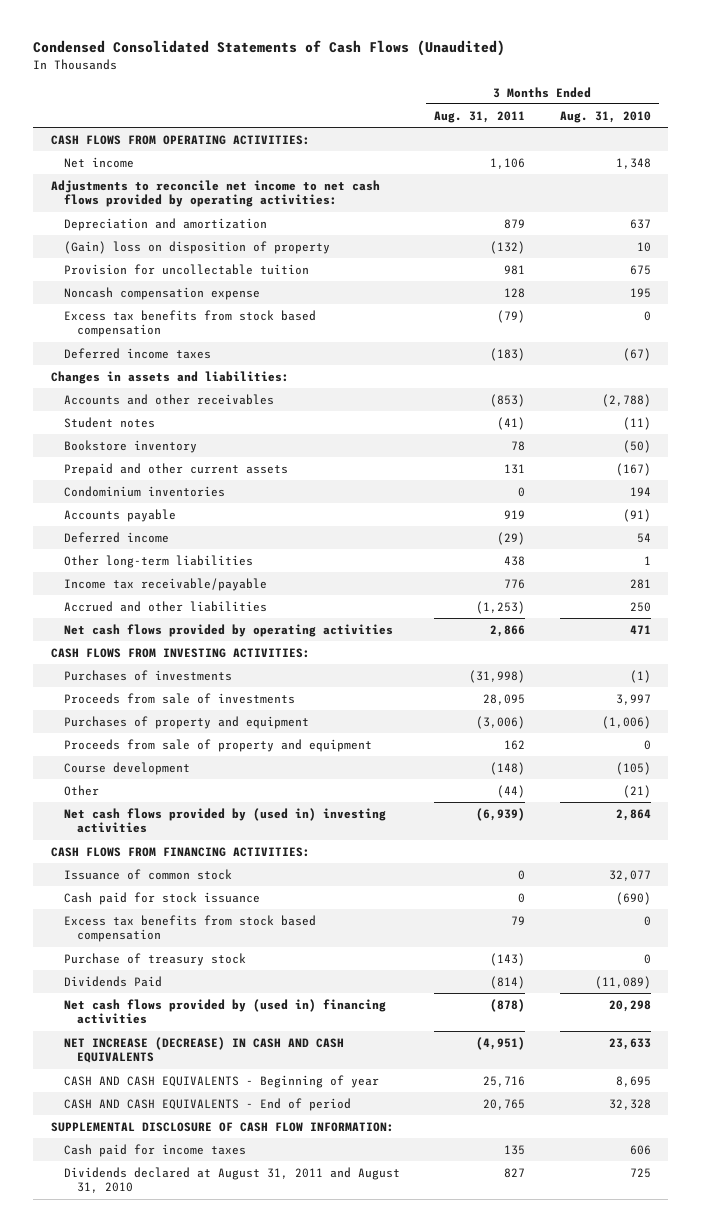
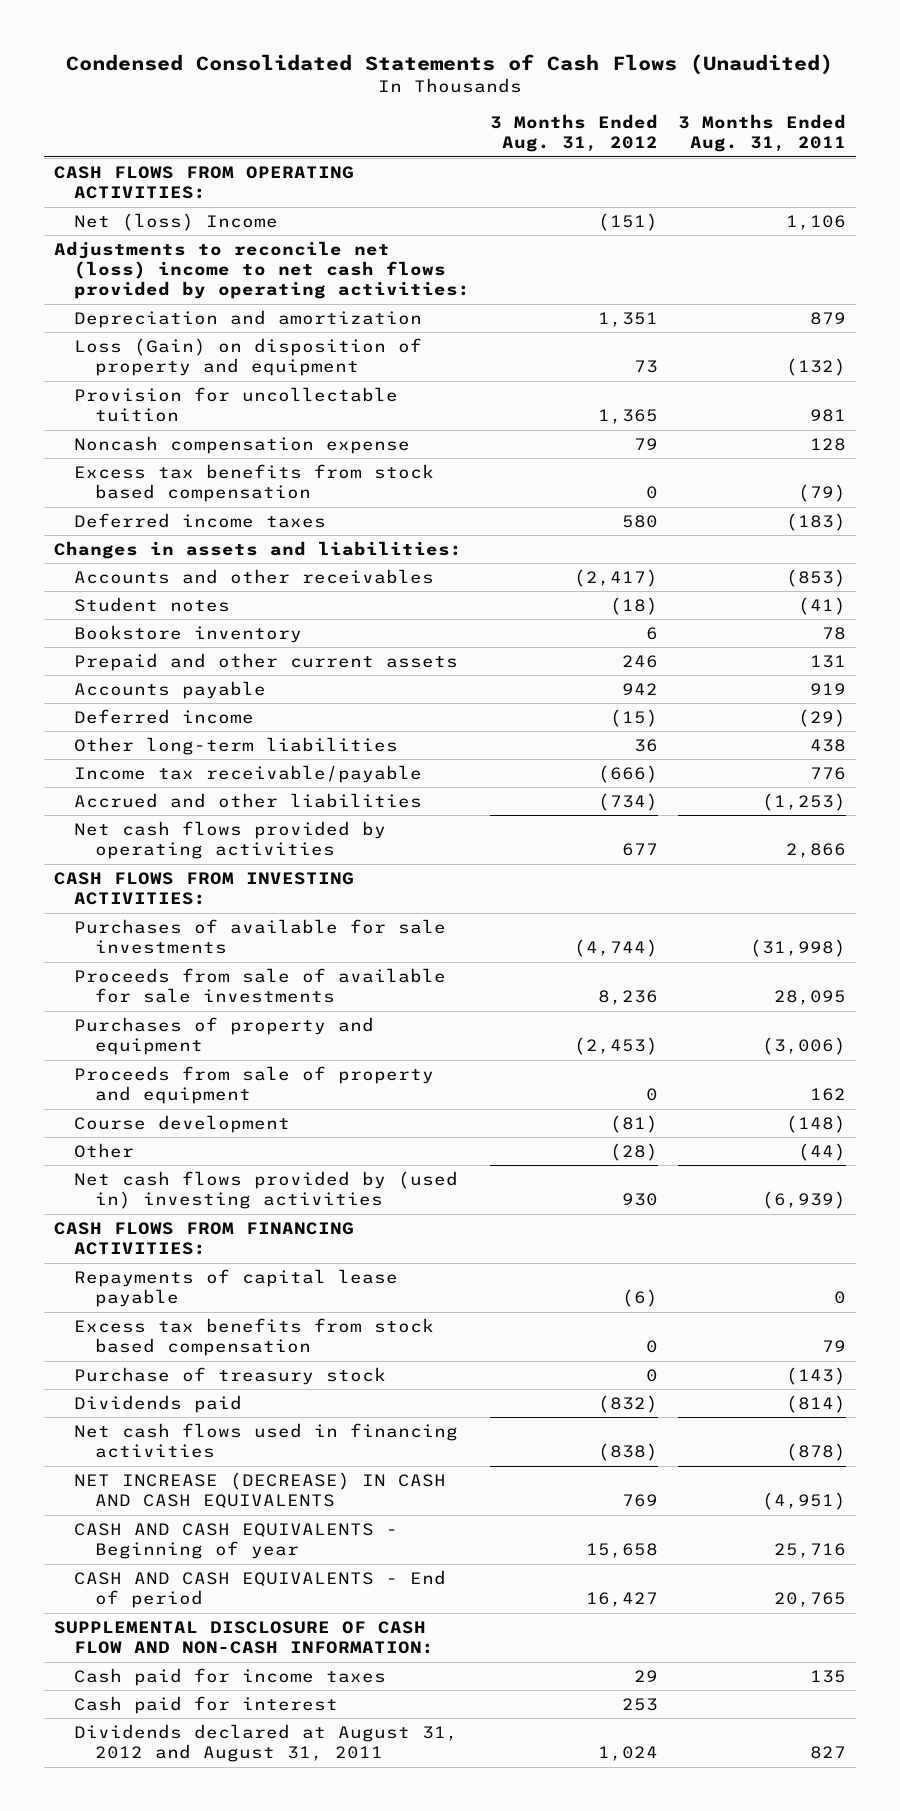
[559,110,651,123] Aug. 31, 2010 -> none
none -> [490,114,659,153] 3 Months Ended Aug. 31, 2012
[63,156,134,168] Net income -> [74,213,279,232] Net (loss) Income
[50,179,380,208] Adjustments to reconcile net income to net cash flows provided by operating activities: -> [53,241,471,300] Adjustments to reconcile net (loss) income to net cash flows provided by operating activities:
[63,240,330,254] (Gain) loss on disposition of property -> [74,338,423,377] Loss (Gain) on disposition of property and equipment
[63,485,225,497] Condominium inventories -> none
[63,669,232,681] Purchases of investments -> [74,919,447,955] Purchases of available for sale investments
[63,692,295,704] Proceeds from sale of investments -> [74,968,447,1004] Proceeds from sale of available for sale investments
[63,868,232,880] Issuance of common stock -> none
[63,891,260,905] Cash paid for stock issuance -> none
none -> [74,1269,399,1308] Repayments of capital lease payable
[63,975,162,987] Dividends Paid -> [74,1395,243,1414] Dividends paid
[63,998,386,1025] Net cash flows provided by (used in) financing activities -> [74,1423,459,1459] Net cash flows used in financing activities
[50,1121,394,1132] SUPPLEMENTAL DISCLOSURE OF CASH FLOW INFORMATION: -> [53,1621,435,1655] SUPPLEMENTAL DISCLOSURE OF CASH FLOW AND NON-CASH INFORMATION:
none -> [74,1696,339,1715] Cash paid for interest
[63,1166,400,1194] Dividends declared at August 31, 2011 and August 31, 2010 -> [74,1724,459,1763] Dividends declared at August 31, 2012 and August 31, 2011

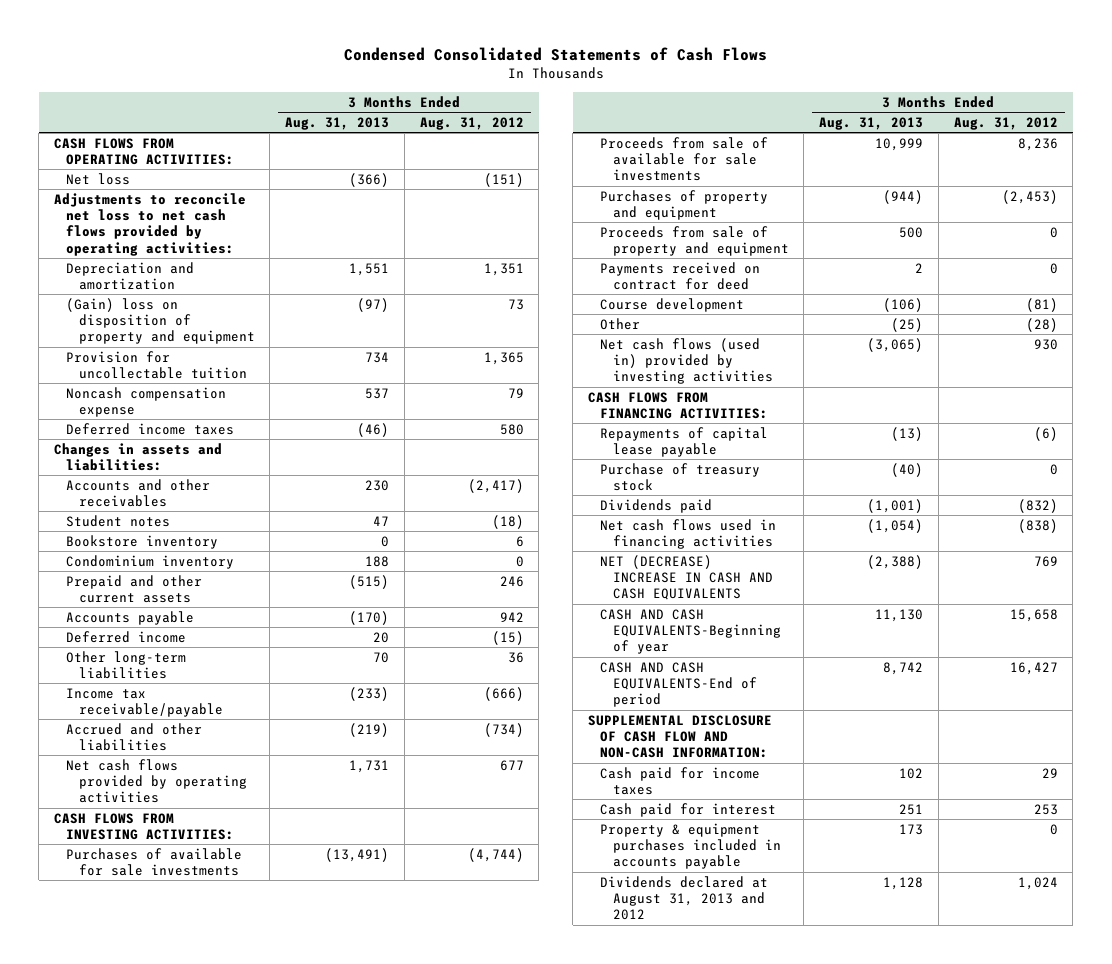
[65,53,833,75] Condensed Consolidated Statements of Cash Flows (Unaudited) -> [343,47,767,62] Condensed Consolidated Statements of Cash Flows
[678,114,847,153] 3 Months Ended Aug. 31, 2011 -> none
none -> [285,116,390,130] Aug. 31, 2013
[74,213,279,232] Net (loss) Income -> [66,172,131,185] Net loss
[53,241,471,300] Adjustments to reconcile net (loss) income to net cash flows provided by operating activities: -> [54,192,247,256] Adjustments to reconcile net loss to net cash flows provided by operating activities:
[74,338,423,377] Loss (Gain) on disposition of property and equipment -> [66,297,255,345] (Gain) loss on disposition of property and equipment
[74,464,435,503] Excess tax benefits from stock based compensation -> none
none -> [66,554,235,569] Condominium inventory
none -> [600,261,761,291] Payments received on contract for deed
[74,1171,459,1210] Net cash flows provided by (used in) investing activities -> [600,337,773,385] Net cash flows (used in) provided by investing activities
[74,1318,435,1357] Excess tax benefits from stock based compensation -> none
[74,1472,447,1509] NET INCREASE (DECREASE) IN CASH AND CASH EQUIVALENTS -> [600,554,773,601] NET (DECREASE) INCREASE IN CASH AND CASH EQUIVALENTS
[74,1523,399,1560] CASH AND CASH EQUIVALENTS - Beginning of year -> [600,608,781,655] CASH AND CASH EQUIVALENTS-Beginning of year
[74,1570,447,1609] CASH AND CASH EQUIVALENTS - End of period -> [600,661,757,708] CASH AND CASH EQUIVALENTS-End of period
none -> [600,822,781,870] Property & equipment purchases included in accounts payable
[74,1724,459,1763] Dividends declared at August 31, 2012 and August 31, 2011 -> [600,875,769,921] Dividends declared at August 31, 2013 and 2012

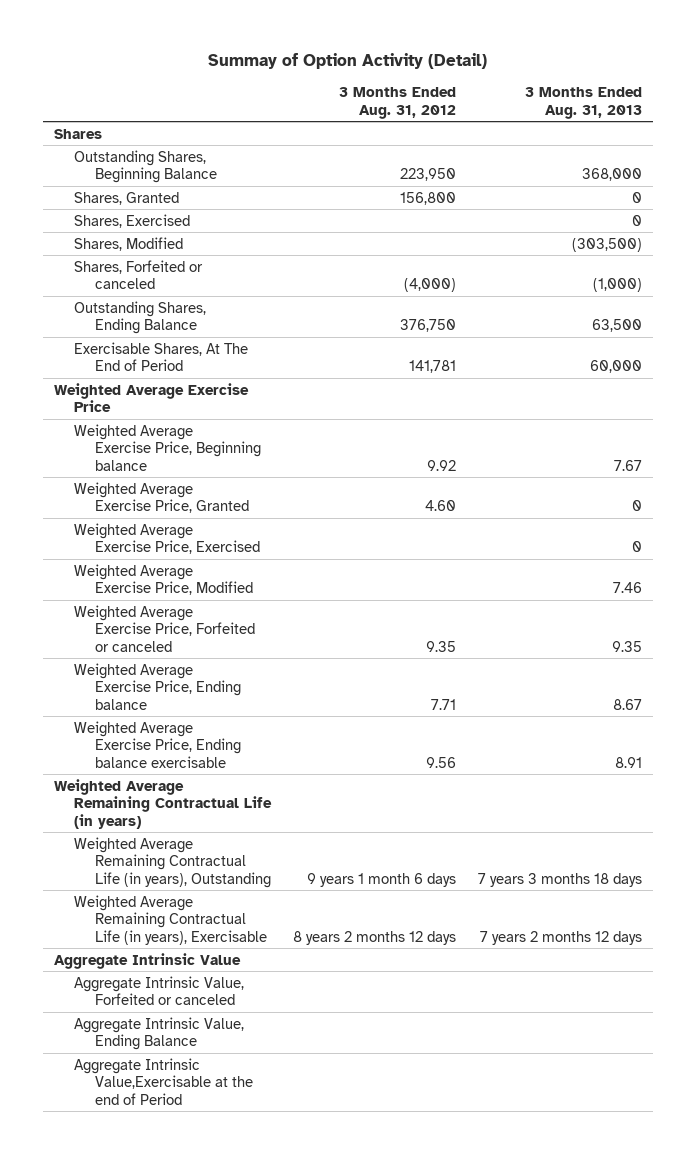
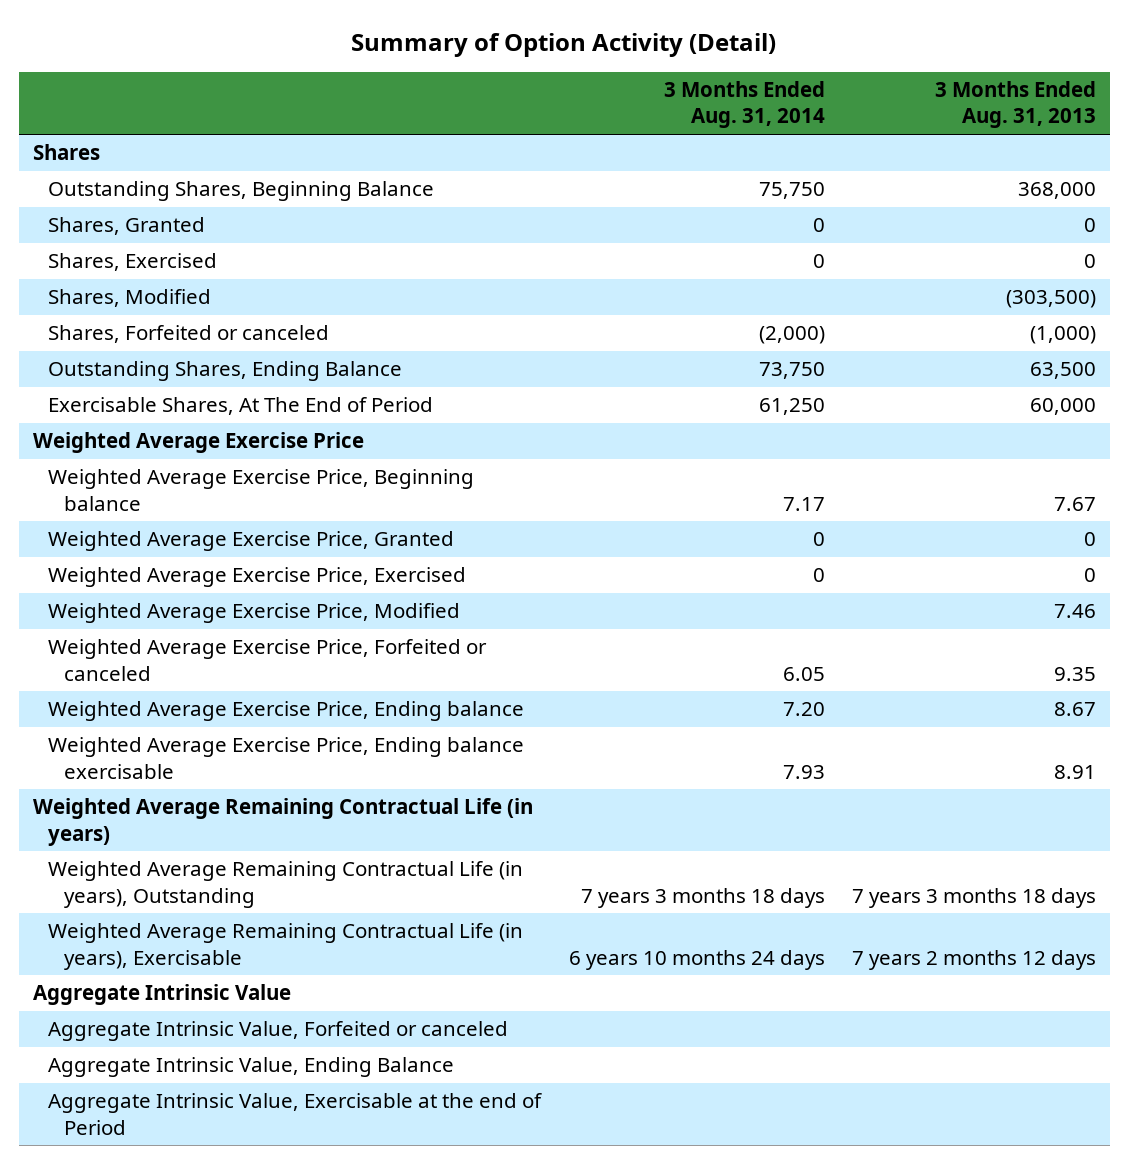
[207,52,487,69] Summay of Option Activity (Detail) -> [351,33,777,58] Summary of Option Activity (Detail)
[339,86,457,119] 3 Months Ended Aug. 31, 2012 -> none
none -> [663,81,825,129] 3 Months Ended Aug. 31, 2014
[74,1057,254,1105] Aggregate Intrinsic Value,Exercisable at the end of Period -> [48,1093,543,1135] Aggregate Intrinsic Value, Exercisable at the end of Period

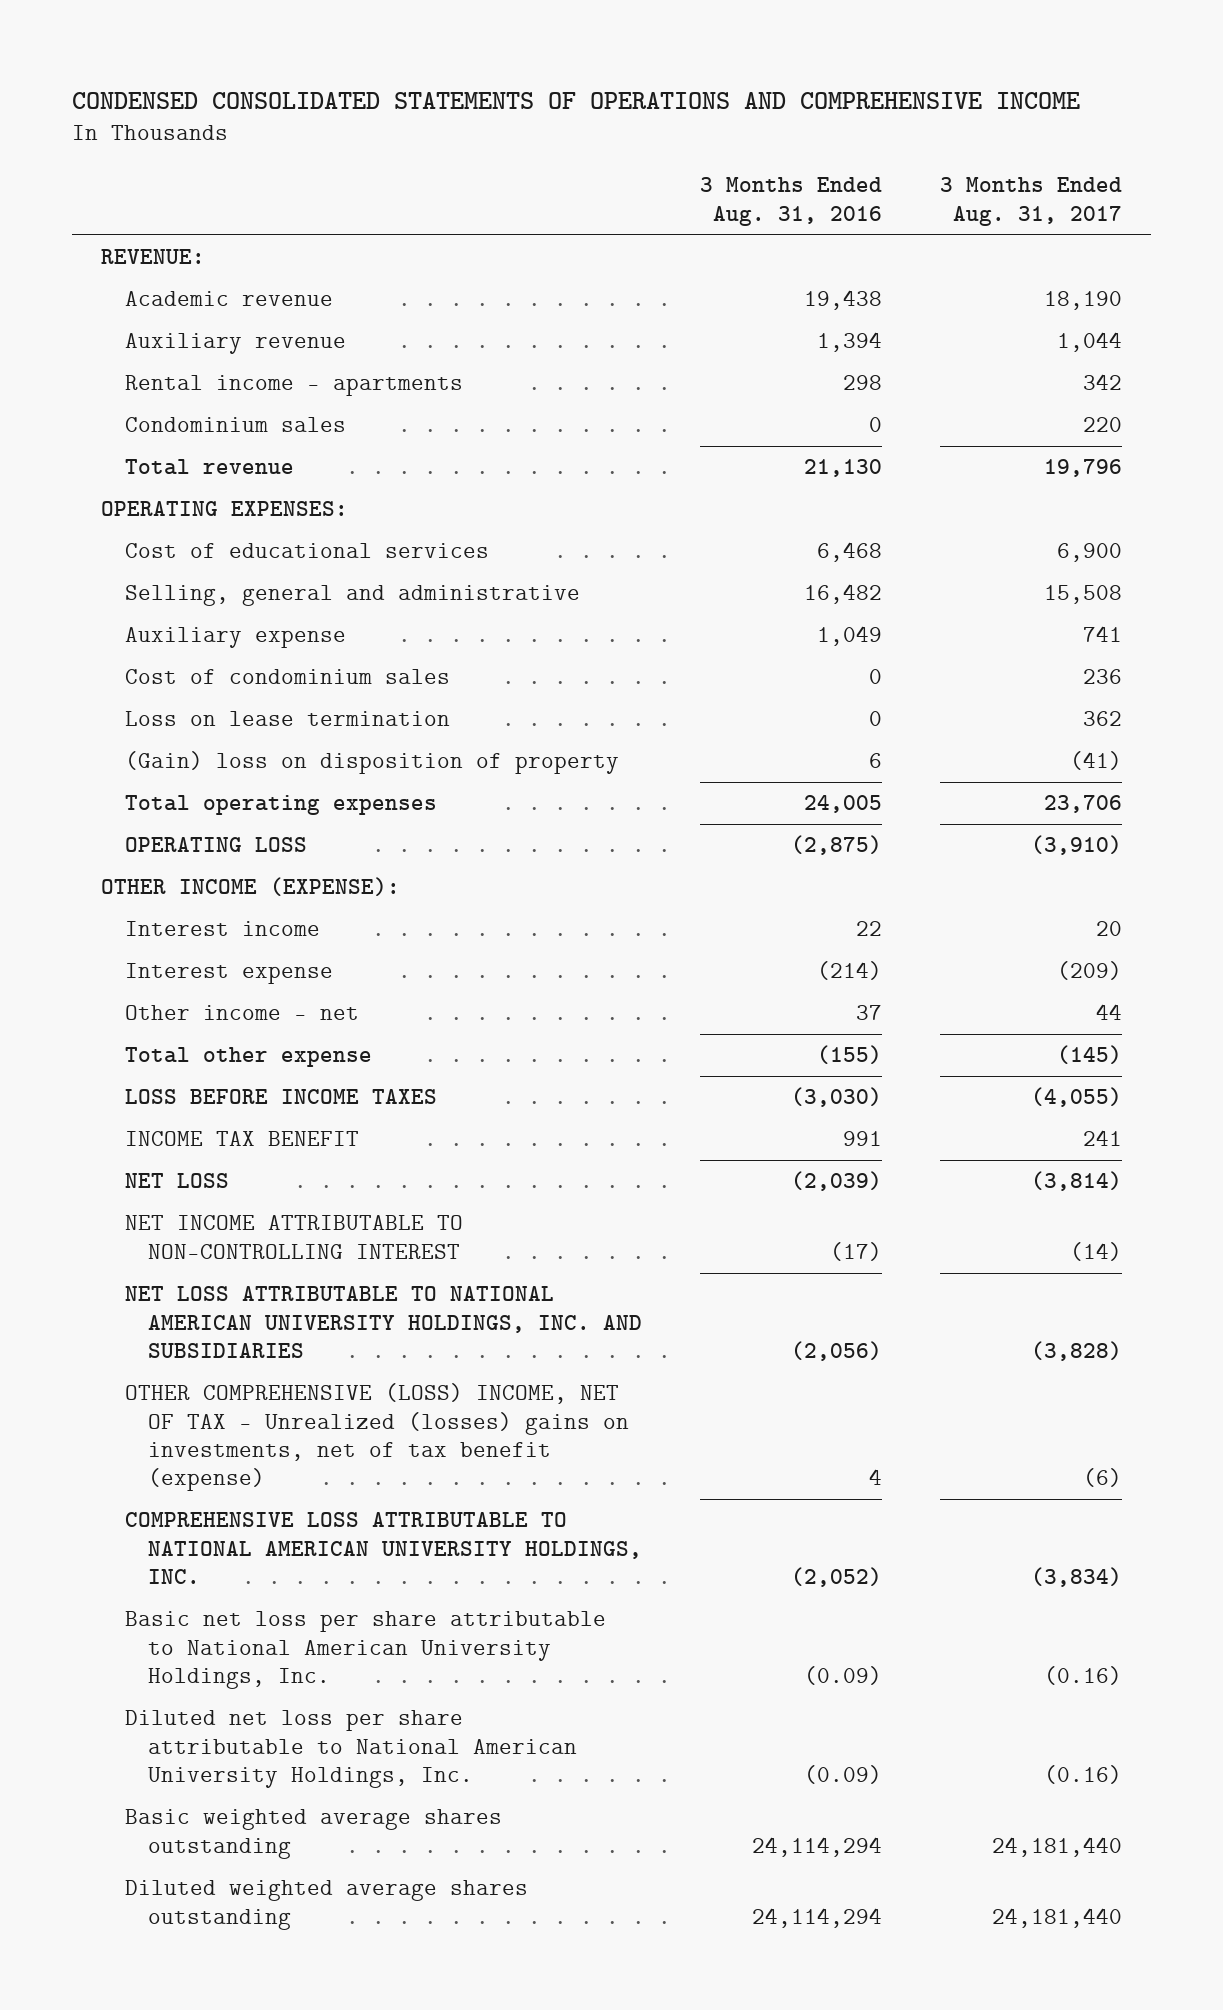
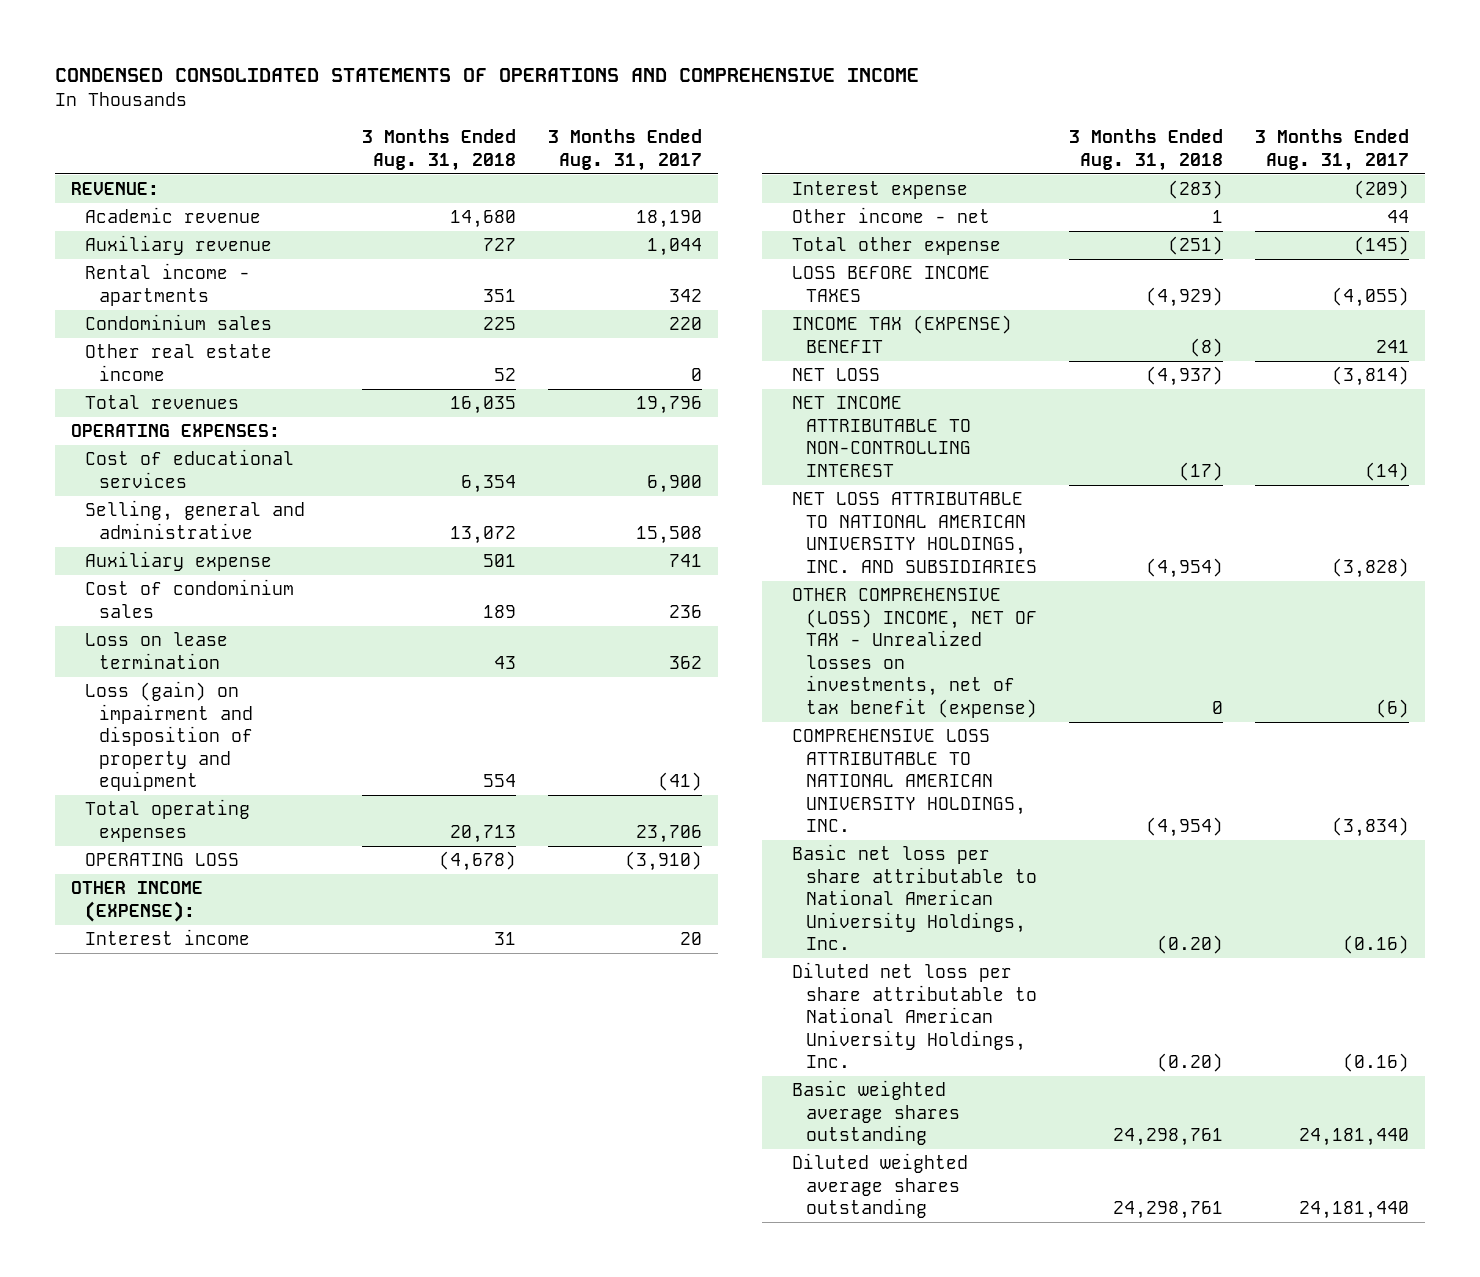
[700,177,883,226] 3 Months Ended Aug. 31, 2016 -> none
none -> [361,129,516,171] 3 Months Ended Aug. 31, 2018
none -> [84,344,272,381] Other real estate income
[124,459,294,476] Total revenue -> [84,395,239,410] Total revenues
[124,751,619,775] (Gain) loss on disposition of property -> [84,681,253,792] Loss (gain) on impairment and disposition of property and equipment
[124,1131,359,1147] INCOME TAX BENEFIT -> [791,315,1012,353] INCOME TAX (EXPENSE) BENEFIT
[124,1383,630,1492] OTHER COMPREHENSIVE (LOSS) INCOME, NET OF TAX - Unrealized (losses) gains on investments, net of tax benefit (expense) -> [791,588,1037,718] OTHER COMPREHENSIVE (LOSS) INCOME, NET OF TAX - Unrealized losses on investments, net of tax benefit (expense)

